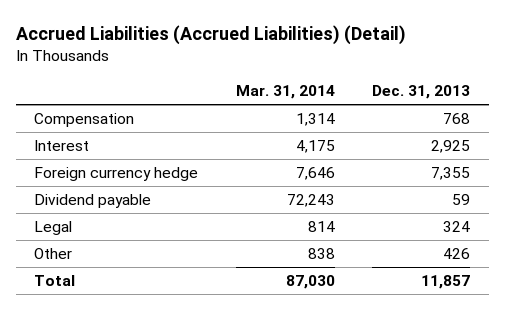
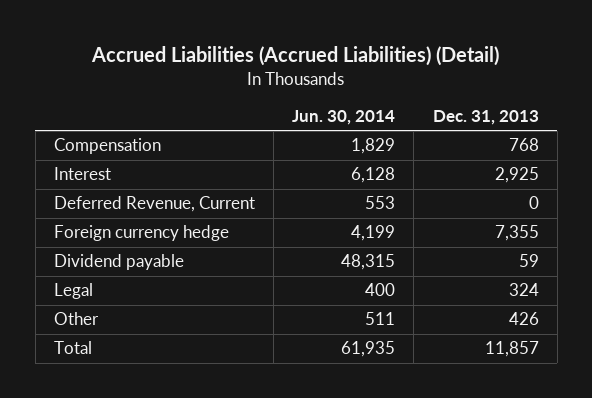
[235,85,335,100] Mar. 31, 2014 -> none
none -> [292,110,396,126] Jun. 30, 2014
none -> [53,196,255,213] Deferred Revenue, Current

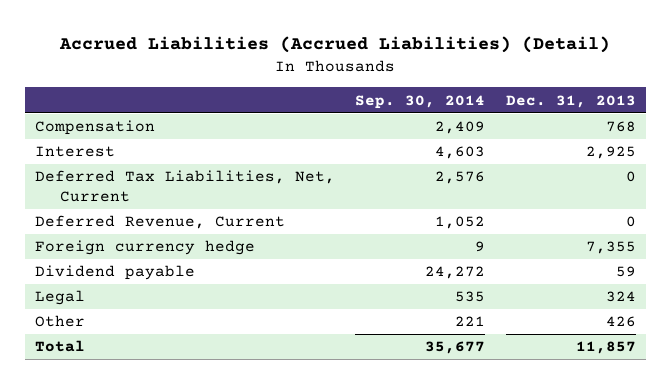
[292,110,396,126] Jun. 30, 2014 -> none
none -> [355,94,486,109] Sep. 30, 2014
none -> [34,170,335,202] Deferred Tax Liabilities, Net, Current

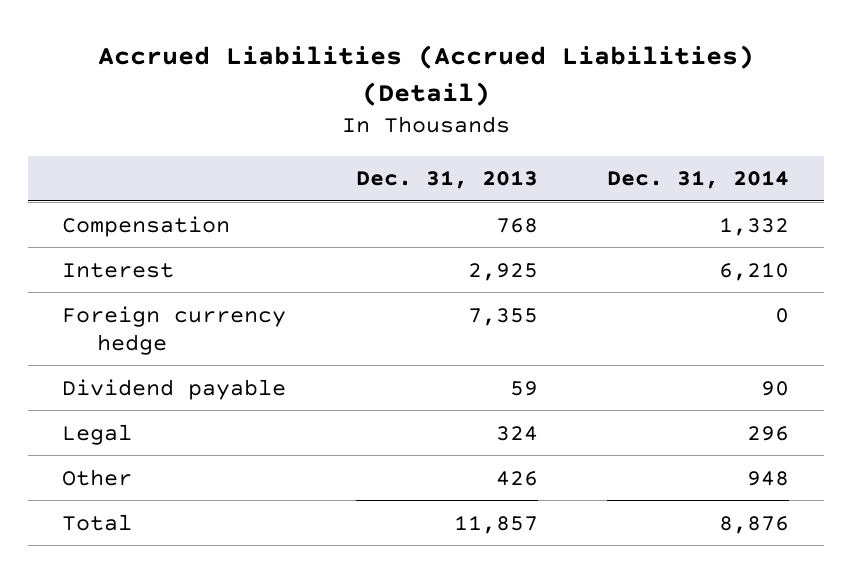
[355,94,486,109] Sep. 30, 2014 -> none
none -> [606,170,789,190] Dec. 31, 2014
[34,170,335,202] Deferred Tax Liabilities, Net, Current -> none
[34,215,285,230] Deferred Revenue, Current -> none

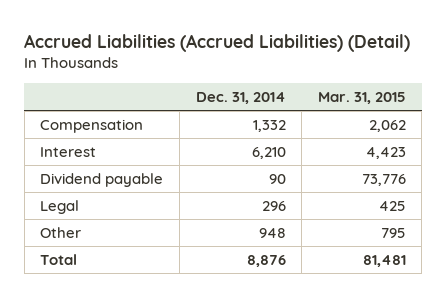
[355,170,538,190] Dec. 31, 2013 -> none
none -> [317,92,406,105] Mar. 31, 2015
[62,305,287,355] Foreign currency hedge -> none

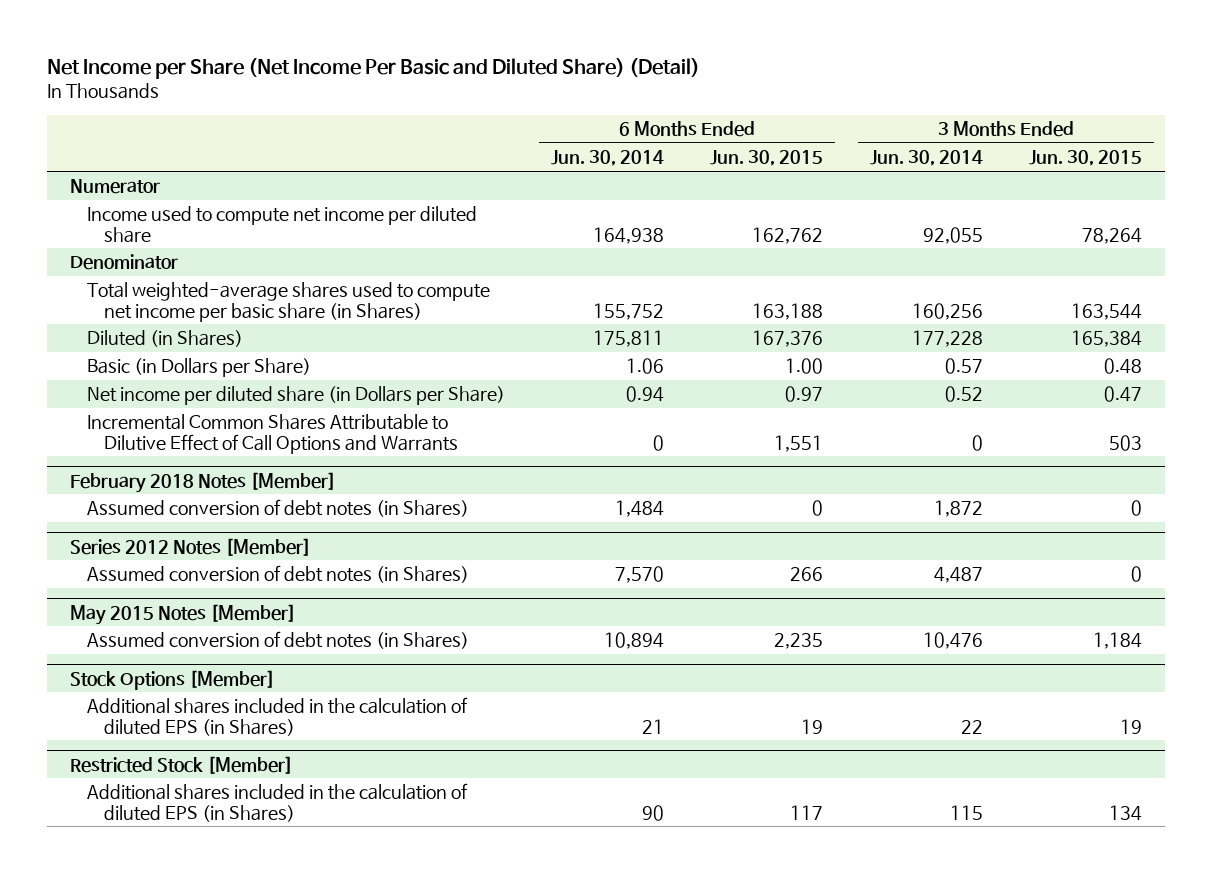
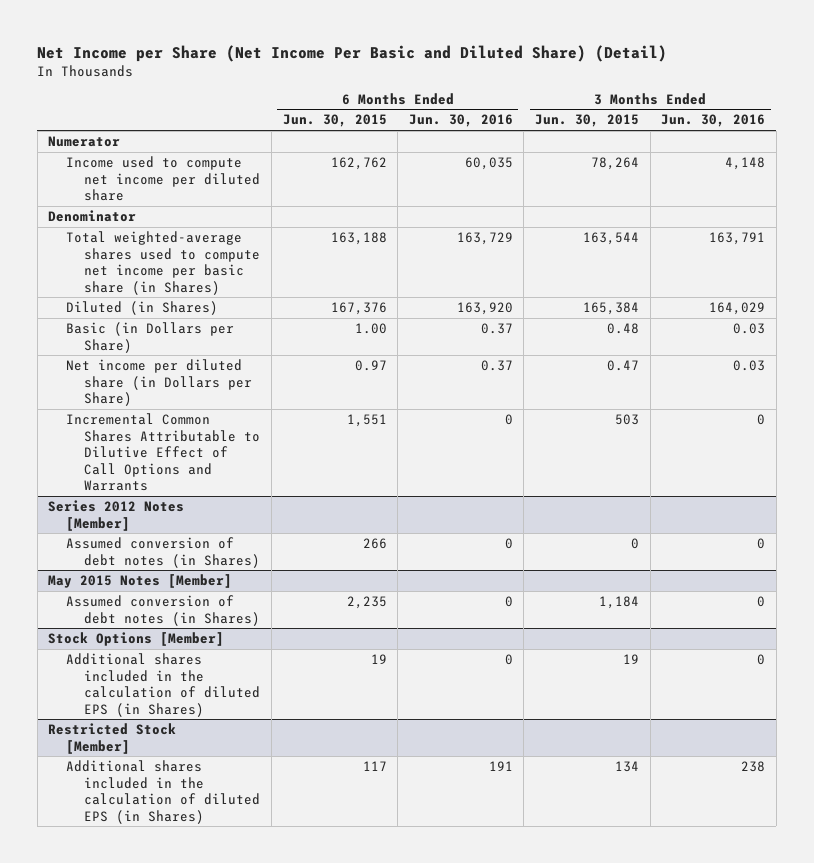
[551,150,665,167] Jun. 30, 2014 -> none
[869,150,983,167] Jun. 30, 2014 -> none
none -> [408,114,513,128] Jun. 30, 2016
none -> [661,114,766,128] Jun. 30, 2016
[69,471,336,493] February 2018 Notes [Member] -> none
[86,499,469,518] Assumed conversion of debt notes (in Shares) -> none

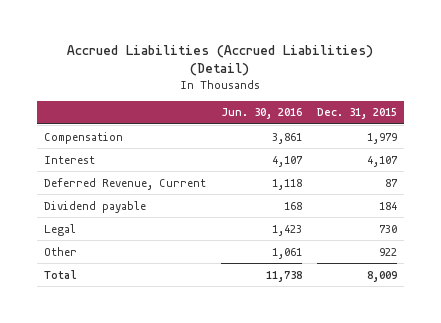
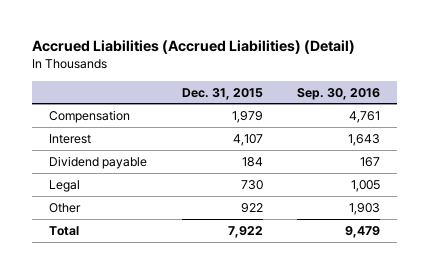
[220,108,302,120] Jun. 30, 2016 -> none
none -> [297,87,381,100] Sep. 30, 2016
[44,177,207,190] Deferred Revenue, Current -> none
[366,270,397,282] 8,009 -> [227,225,263,238] 7,922

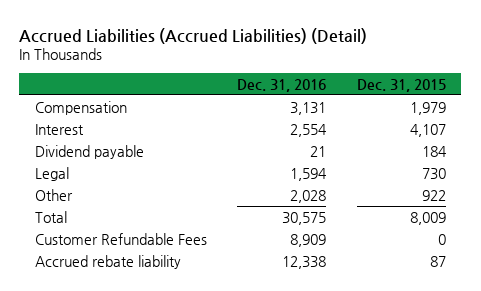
[297,87,381,100] Sep. 30, 2016 -> none
none -> [237,78,327,92] Dec. 31, 2016
[227,225,263,238] 7,922 -> [409,211,446,225] 8,009
none -> [34,232,207,245] Customer Refundable Fees
none -> [34,254,181,269] Accrued rebate liability

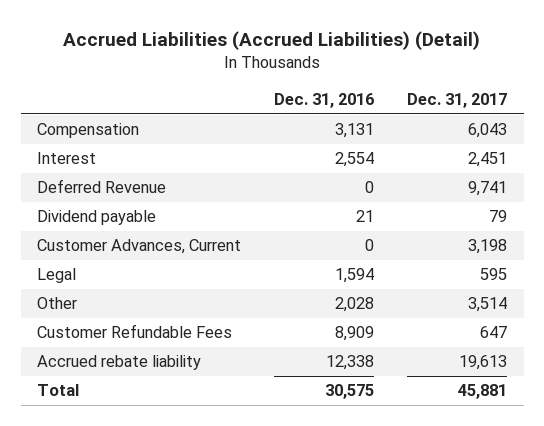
[356,78,446,92] Dec. 31, 2015 -> none
none -> [407,93,508,109] Dec. 31, 2017
none -> [37,179,167,194] Deferred Revenue
none -> [37,239,242,255] Customer Advances, Current
[34,210,67,223] Total -> [37,384,80,397] Total

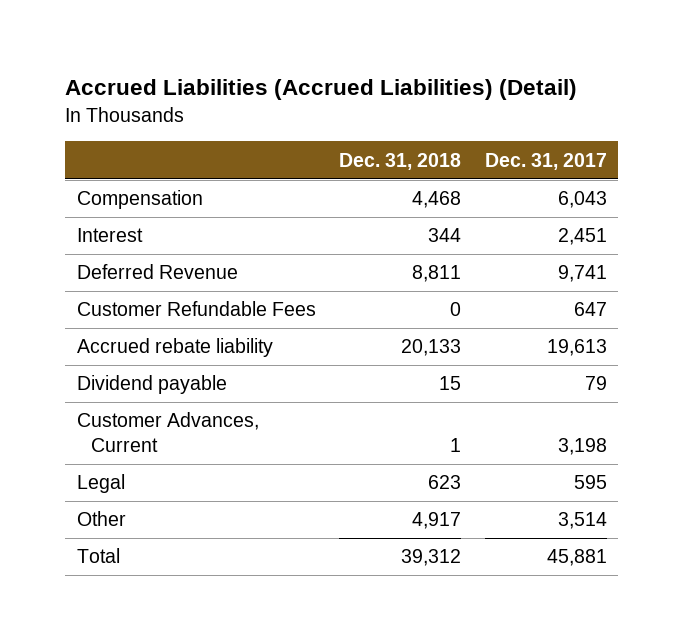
[274,93,375,109] Dec. 31, 2016 -> none
none -> [339,152,462,170] Dec. 31, 2018
[37,324,233,339] Customer Refundable Fees -> [76,301,316,317] Customer Refundable Fees
[37,355,202,371] Accrued rebate liability -> [76,338,273,358] Accrued rebate liability

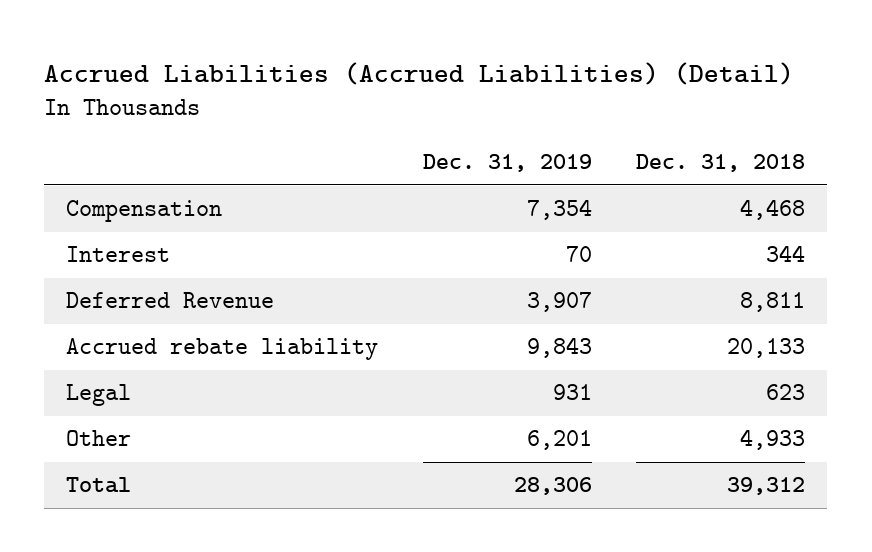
[484,152,607,170] Dec. 31, 2017 -> none
none -> [422,154,592,173] Dec. 31, 2019
[76,301,316,317] Customer Refundable Fees -> none
[76,375,227,395] Dividend payable -> none
[76,412,259,452] Customer Advances, Current -> none
[412,512,462,530] 4,917 -> [740,429,806,451] 4,933

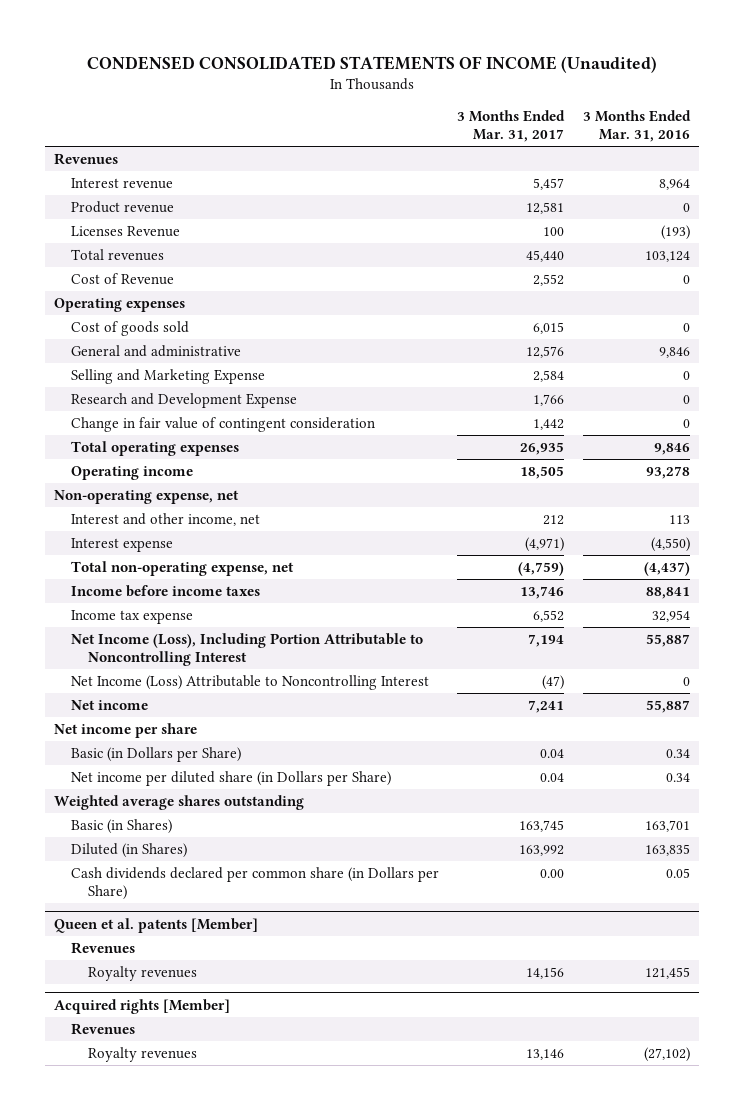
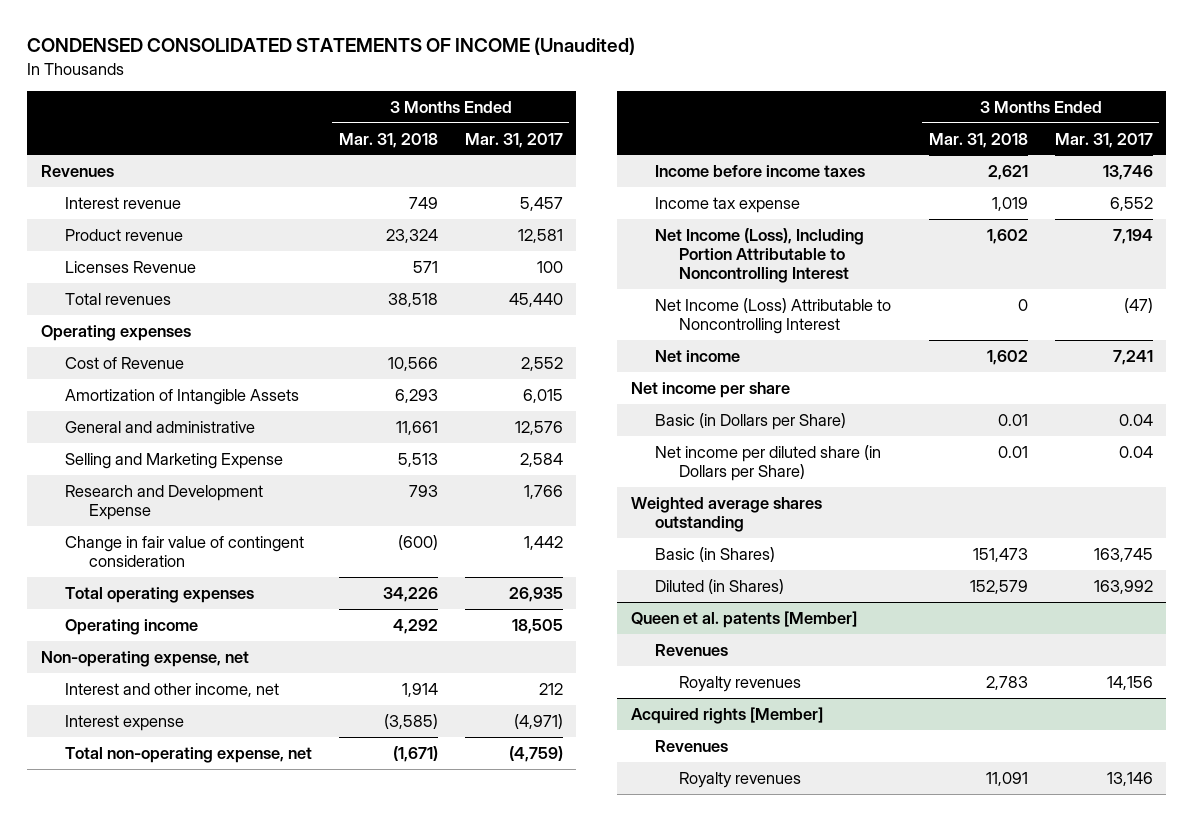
[582,110,691,143] 3 Months Ended Mar. 31, 2016 -> none
none -> [338,132,438,148] Mar. 31, 2018
[71,273,175,286] Cost of Revenue -> [64,356,184,369] Cost of Revenue
[71,321,190,337] Cost of goods sold -> [64,388,299,405] Amortization of Intangible Assets
[71,867,440,900] Cash dividends declared per common share (in Dollars per Share) -> none

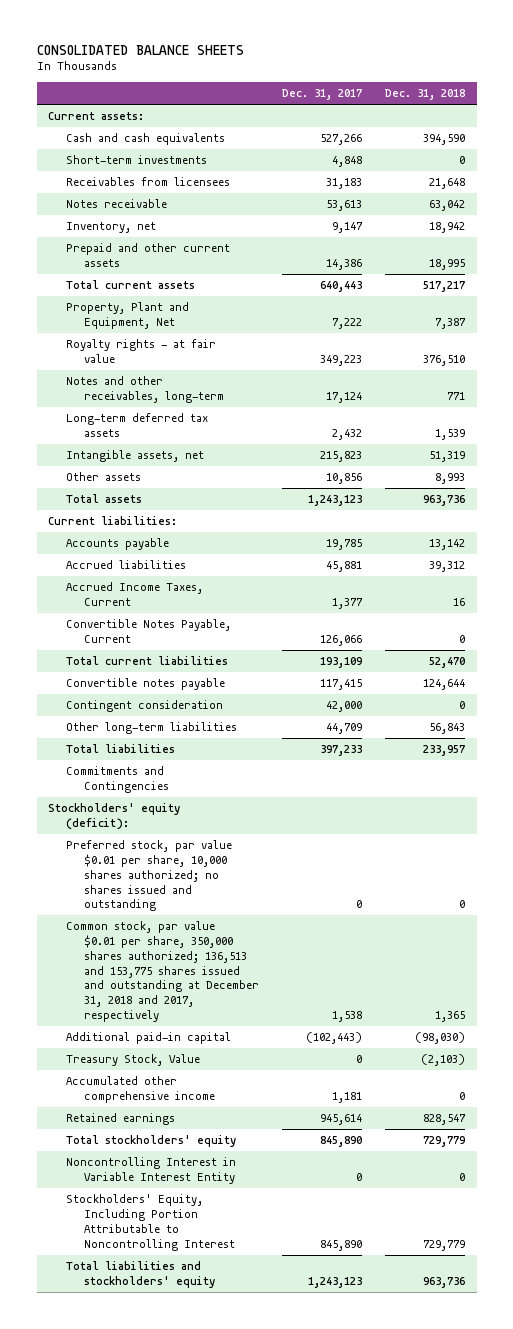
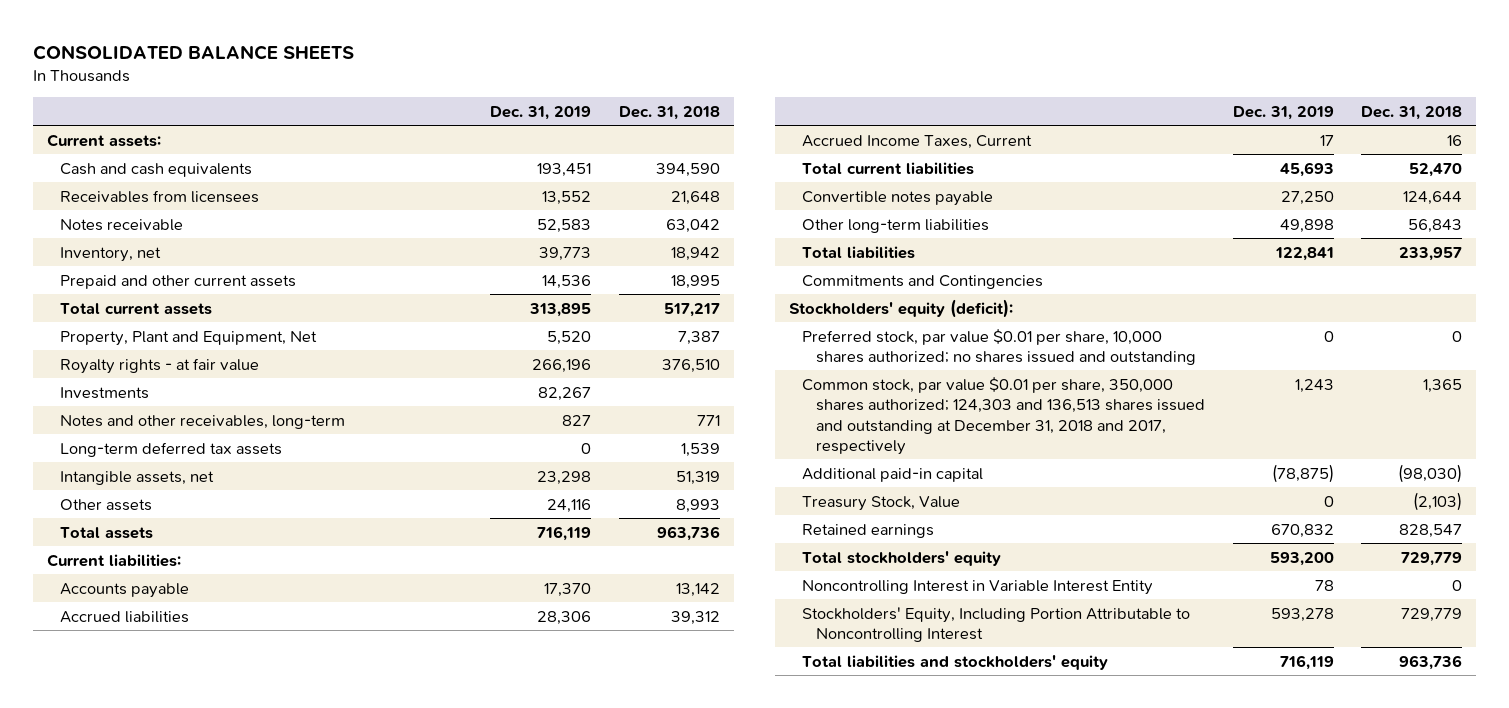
[281,89,362,101] Dec. 31, 2017 -> none
none -> [490,106,592,121] Dec. 31, 2019
[66,155,208,165] Short-term investments -> none
none -> [60,386,150,399] Investments
[66,619,232,643] Convertible Notes Payable, Current -> none
[66,700,224,713] Contingent consideration -> none
[66,921,259,1022] Common stock, par value $0.01 per share, 350,000 shares authorized; 136,513 and 153,775 shares issued and outstanding at December 31, 2018 and 2017, respectively -> [802,376,1205,456] Common stock, par value $0.01 per share, 350,000 shares authorized; 124,303 and 136,513 shares issued and outstanding at December 31, 2018 and 2017, respectively
[66,1076,215,1103] Accumulated other comprehensive income -> none

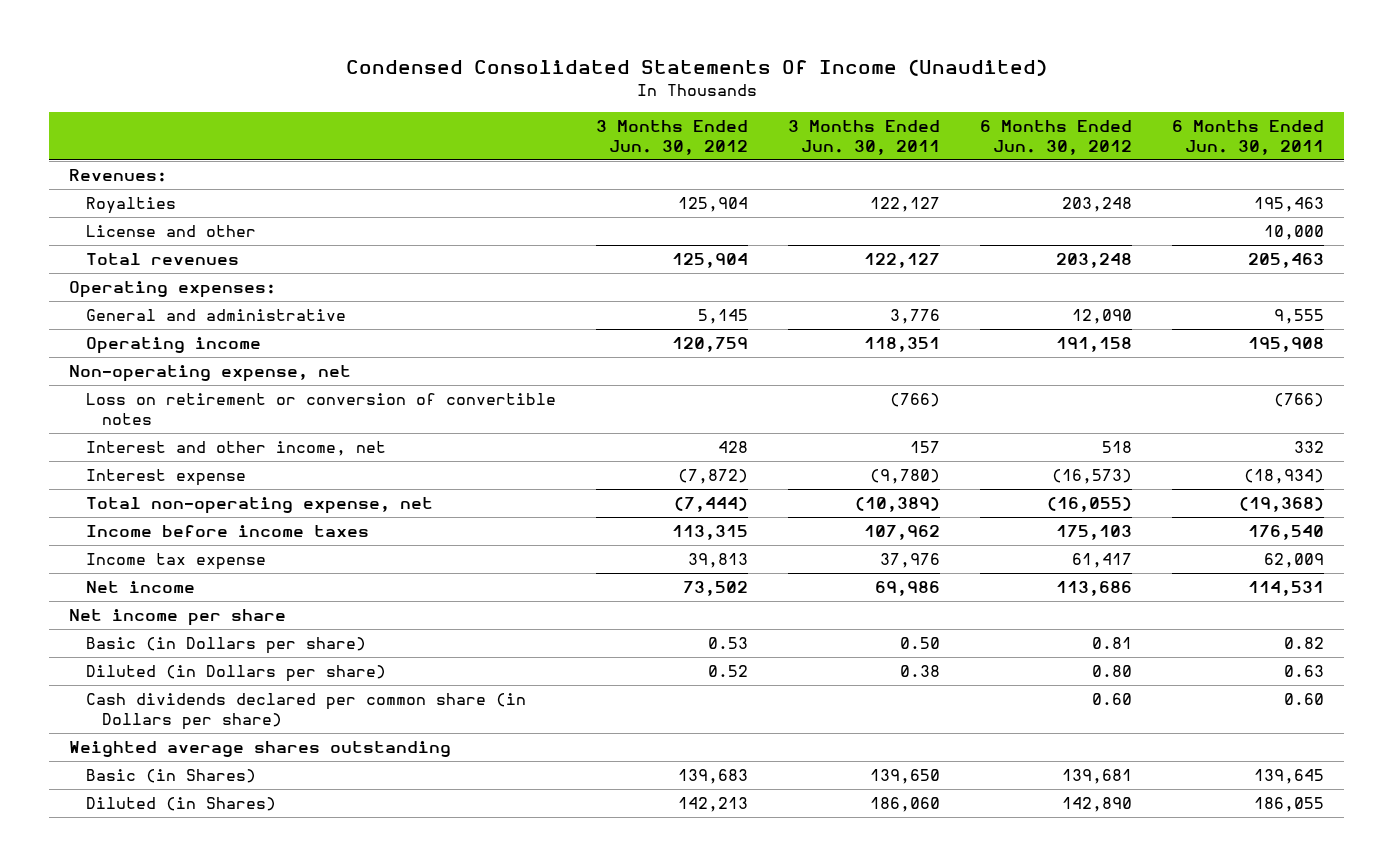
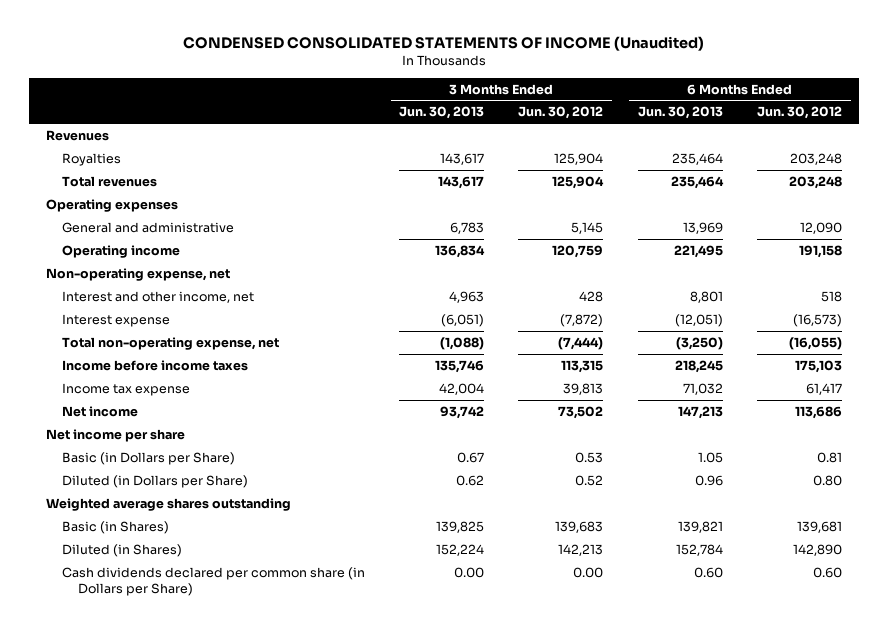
[345,59,1047,77] Condensed Consolidated Statements Of Income (Unaudited) -> [182,36,704,52] CONDENSED CONSOLIDATED STATEMENTS OF INCOME (Unaudited)
[787,120,940,155] 3 Months Ended Jun. 30, 2011 -> none
[1171,120,1324,155] 6 Months Ended Jun. 30, 2011 -> none
none -> [399,106,485,120] Jun. 30, 2013
none -> [637,106,723,120] Jun. 30, 2013
[69,169,168,183] Revenues: -> [45,129,109,141] Revenues
[85,225,256,238] License and other -> none
[69,281,277,299] Operating expenses: -> [45,198,178,212] Operating expenses
[85,393,556,425] Loss on retirement or conversion of convertible notes -> none
[85,693,526,730] Cash dividends declared per common share (in Dollars per share) -> none
[85,637,366,655] Basic (in Dollars per share) -> [61,451,235,465] Basic (in Dollars per Share)
[85,665,386,683] Diluted (in Dollars per share) -> [61,474,248,488] Diluted (in Dollars per Share)
none -> [61,566,365,596] Cash dividends declared per common share (in Dollars per Share)

